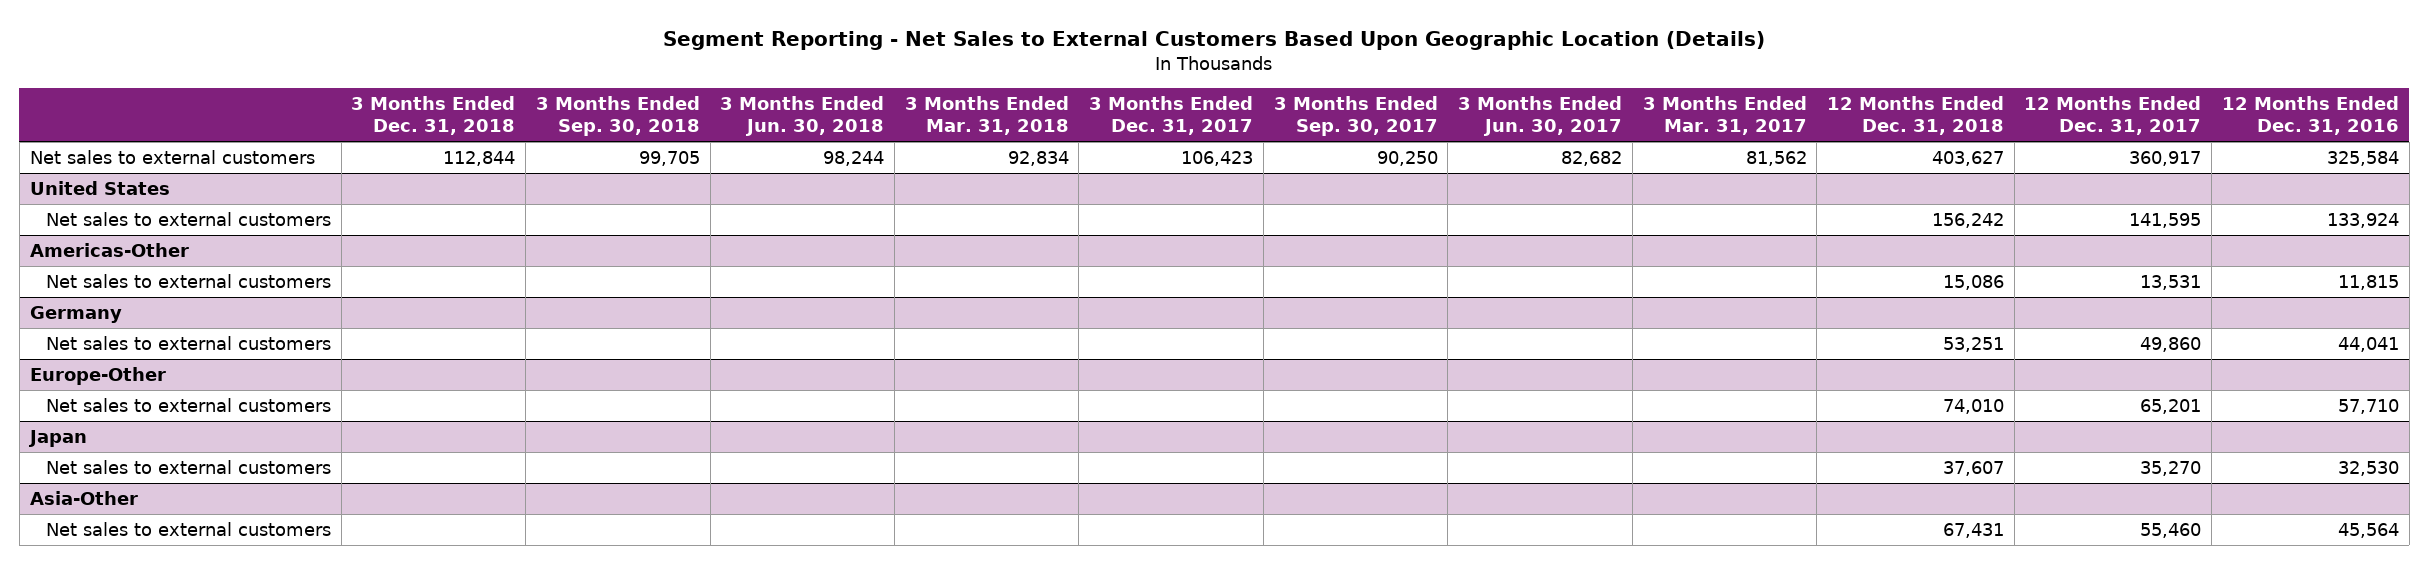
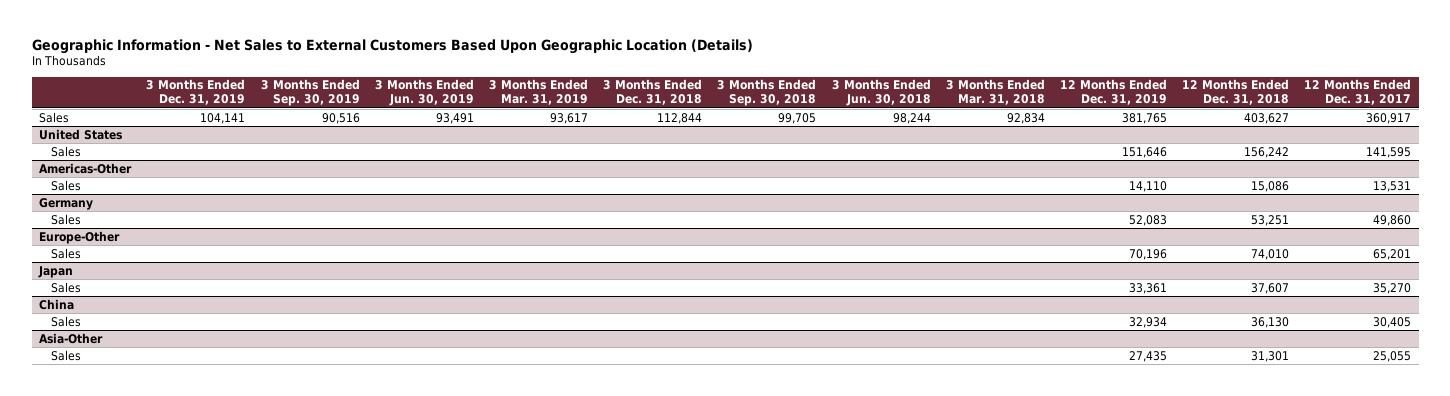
[663,31,1766,51] Segment Reporting - Net Sales to External Customers Based Upon Geographic Location (Details) -> [31,38,753,54] Geographic Information - Net Sales to External Customers Based Upon Geographic Location (Details)
[1089,95,1254,136] 3 Months Ended Dec. 31, 2017 -> none
[1273,95,1438,137] 3 Months Ended Sep. 30, 2017 -> none
[1458,95,1623,137] 3 Months Ended Jun. 30, 2017 -> none
[1642,95,1807,136] 3 Months Ended Mar. 31, 2017 -> none
[2221,95,2399,136] 12 Months Ended Dec. 31, 2016 -> none
none -> [146,79,246,106] 3 Months Ended Dec. 31, 2019
none -> [260,79,360,107] 3 Months Ended Sep. 30, 2019
none -> [374,79,474,107] 3 Months Ended Jun. 30, 2019
none -> [488,79,588,106] 3 Months Ended Mar. 31, 2019
none -> [1059,79,1167,106] 12 Months Ended Dec. 31, 2019
[29,149,315,164] Net sales to external customers -> [39,111,70,123] Sales
[45,211,331,226] Net sales to external customers -> [50,145,81,157] Sales
[45,273,331,288] Net sales to external customers -> [50,179,81,191] Sales
[45,335,331,350] Net sales to external customers -> [50,213,81,225] Sales
[45,397,331,412] Net sales to external customers -> [50,247,81,259] Sales
[45,459,331,474] Net sales to external customers -> [50,281,81,293] Sales
none -> [39,298,75,310] China
none -> [50,315,81,327] Sales
[45,521,331,536] Net sales to external customers -> [50,349,81,361] Sales
[1943,522,2005,538] 67,431 -> [1251,350,1290,362] 31,301
[2140,522,2202,538] 55,460 -> [1373,350,1412,362] 25,055

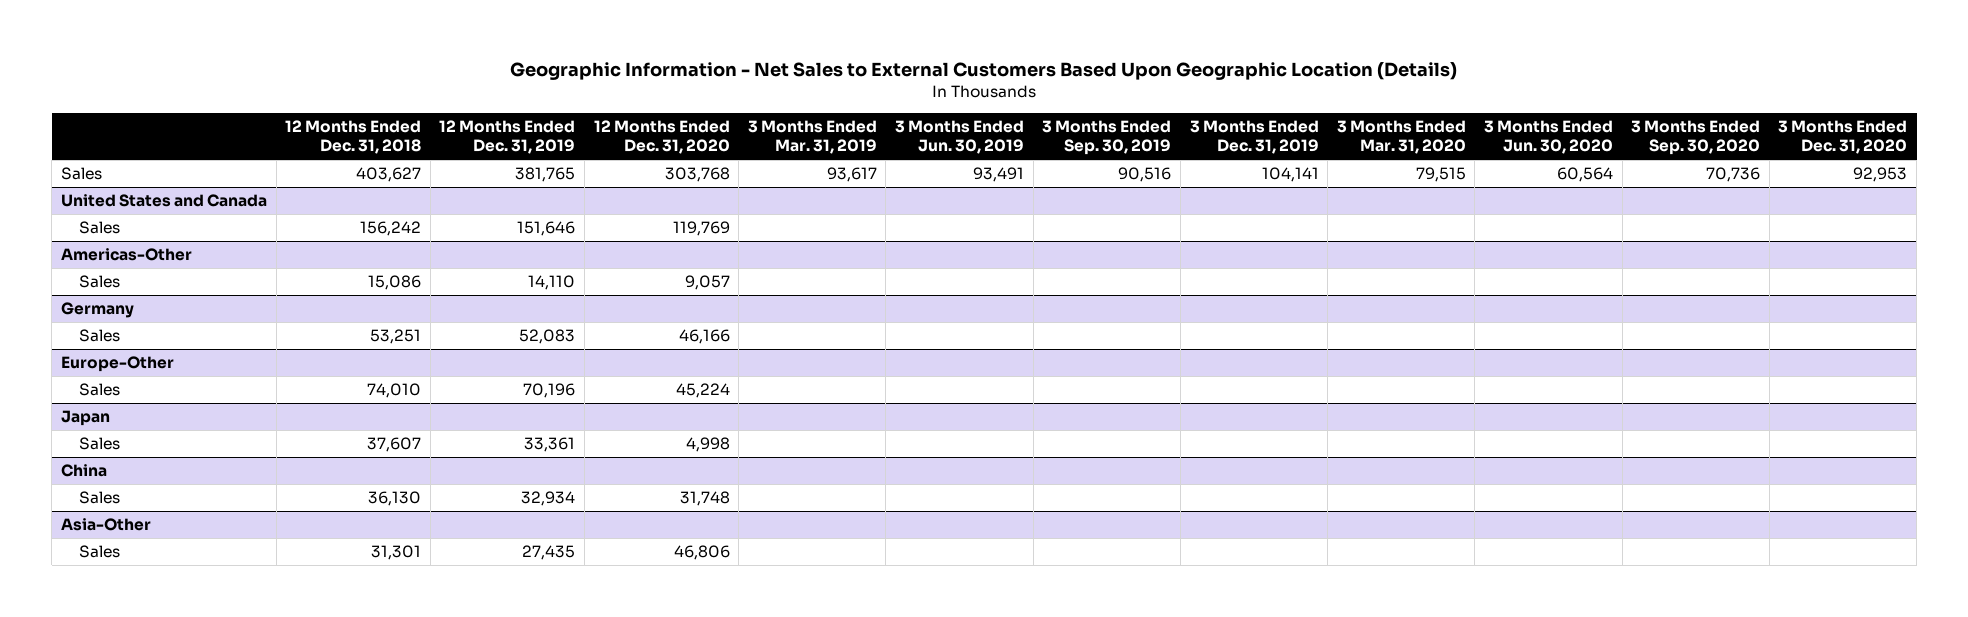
[603,79,703,106] 3 Months Ended Dec. 31, 2018 -> none
[717,79,817,107] 3 Months Ended Sep. 30, 2018 -> none
[831,79,931,107] 3 Months Ended Jun. 30, 2018 -> none
[945,79,1045,106] 3 Months Ended Mar. 31, 2018 -> none
[1304,79,1412,106] 12 Months Ended Dec. 31, 2017 -> none
none -> [593,120,730,155] 12 Months Ended Dec. 31, 2020
none -> [1336,120,1466,155] 3 Months Ended Mar. 31, 2020
none -> [1483,120,1613,155] 3 Months Ended Jun. 30, 2020
none -> [1631,120,1761,156] 3 Months Ended Sep. 30, 2020
none -> [1778,120,1908,155] 3 Months Ended Dec. 31, 2020
[39,128,123,140] United States -> [60,194,267,208] United States and Canada

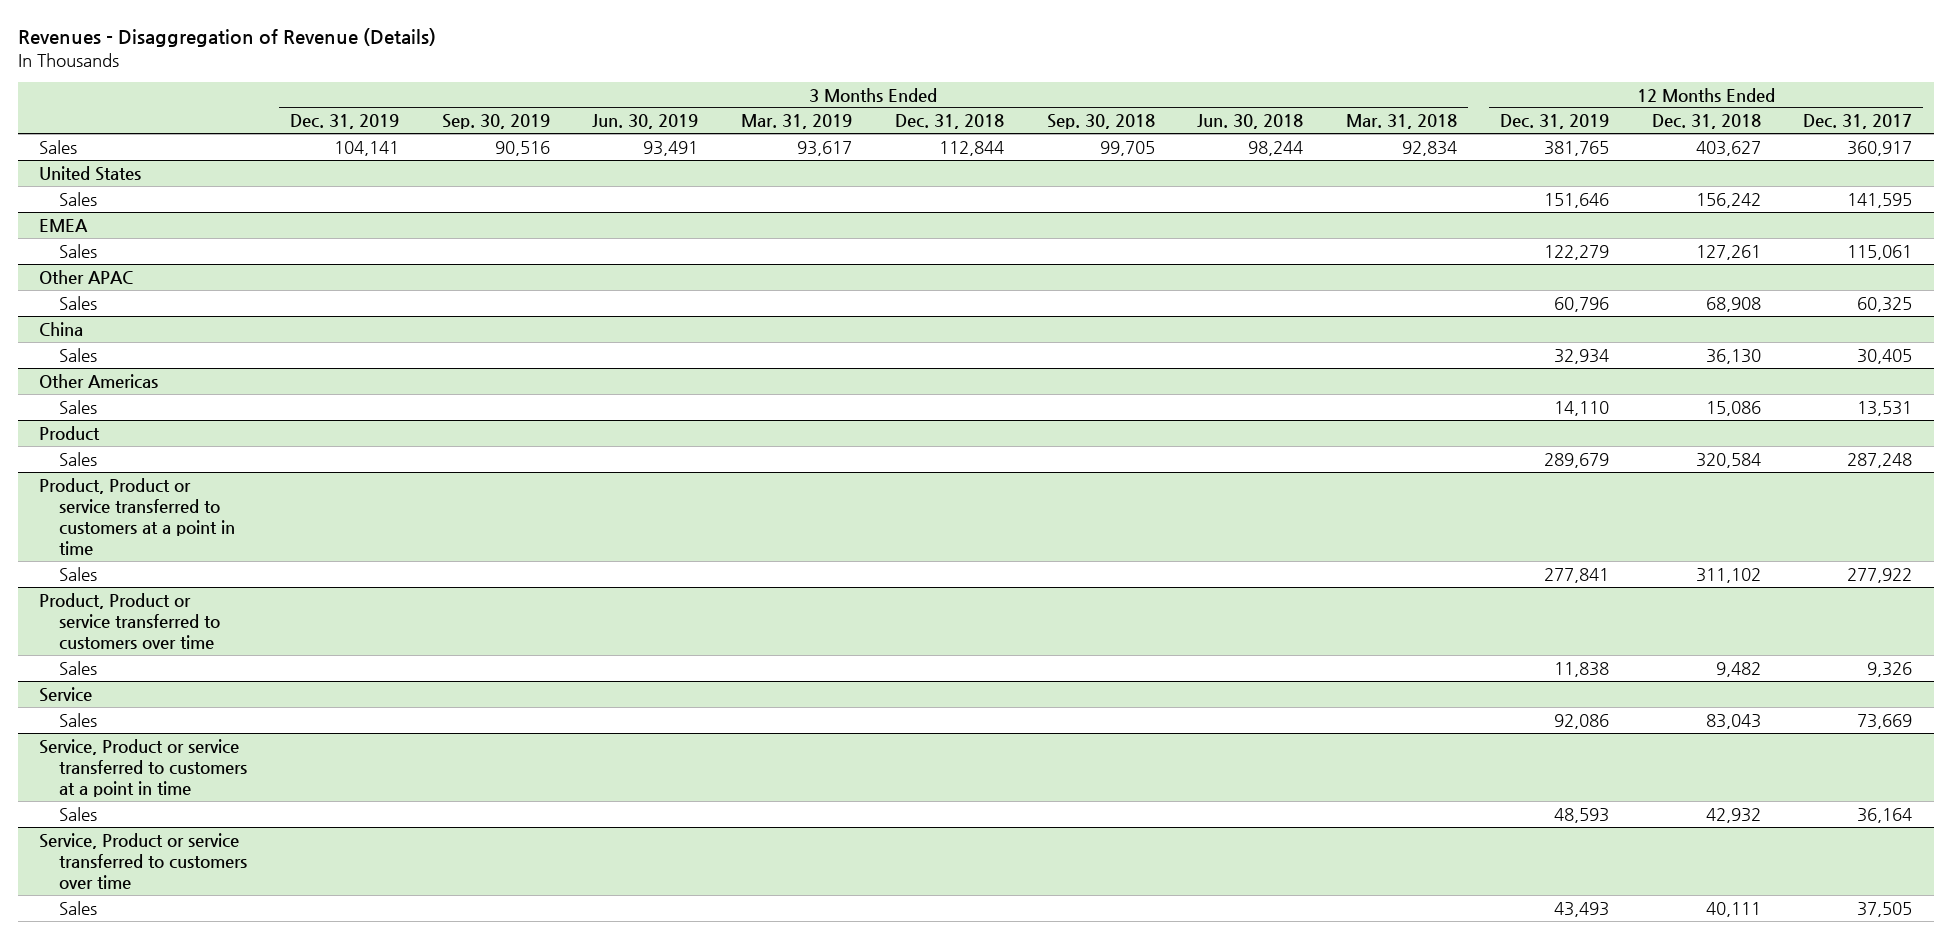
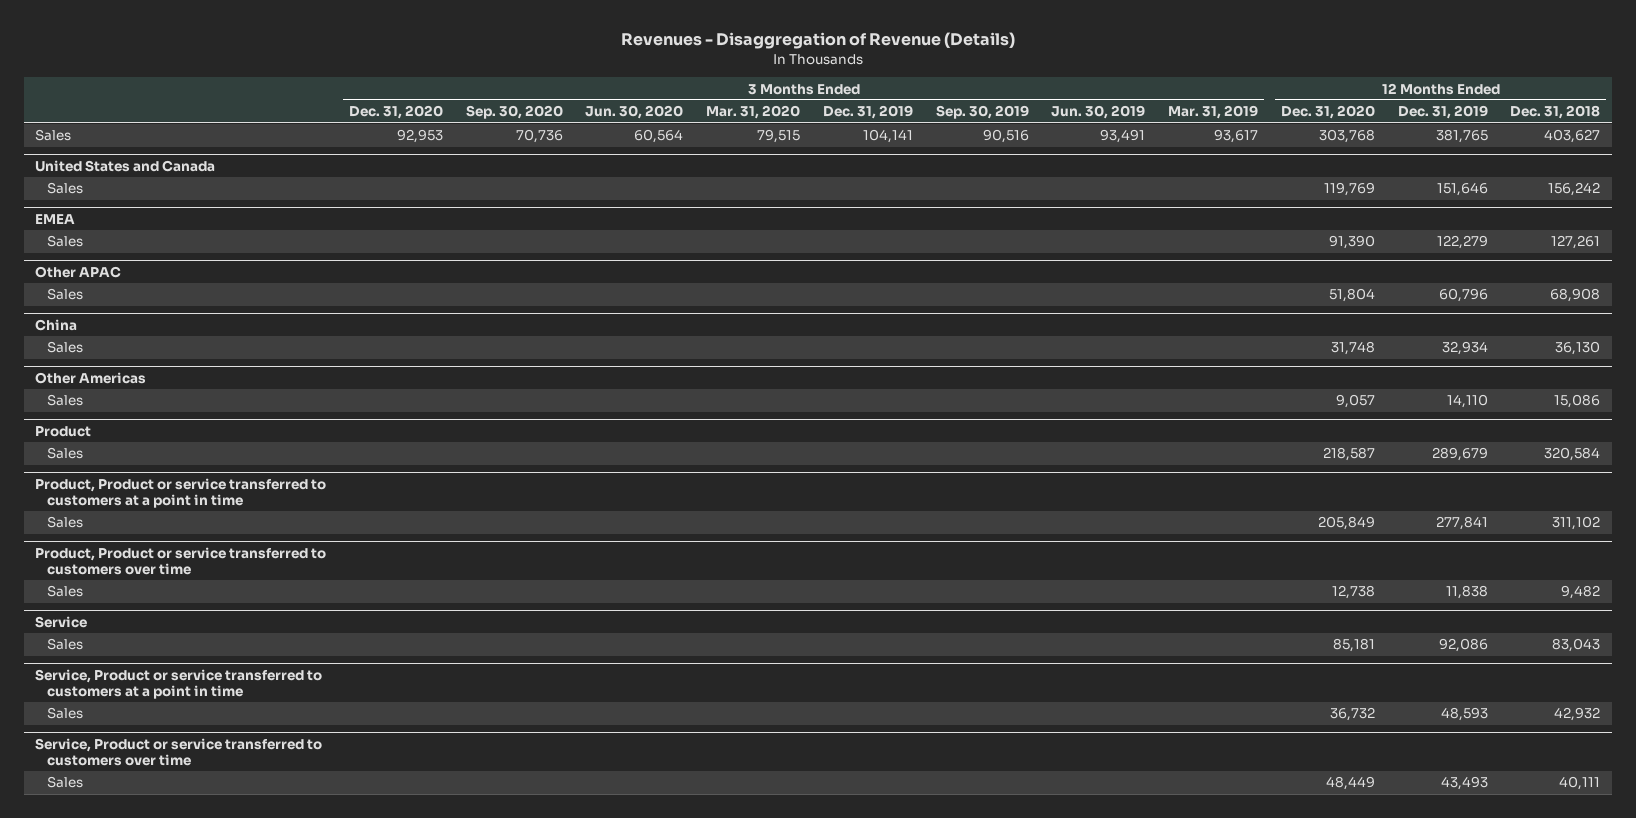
[894,114,1004,130] Dec. 31, 2018 -> none
[1046,114,1155,130] Sep. 30, 2018 -> none
[1197,114,1304,130] Jun. 30, 2018 -> none
[1346,114,1458,130] Mar. 31, 2018 -> none
[1803,114,1913,130] Dec. 31, 2017 -> none
none -> [348,105,443,120] Dec. 31, 2020
none -> [465,105,563,120] Sep. 30, 2020
none -> [585,105,684,120] Jun. 30, 2020
none -> [706,105,801,120] Mar. 31, 2020
none -> [1280,105,1375,120] Dec. 31, 2020
[38,165,141,181] United States -> [35,160,216,173] United States and Canada

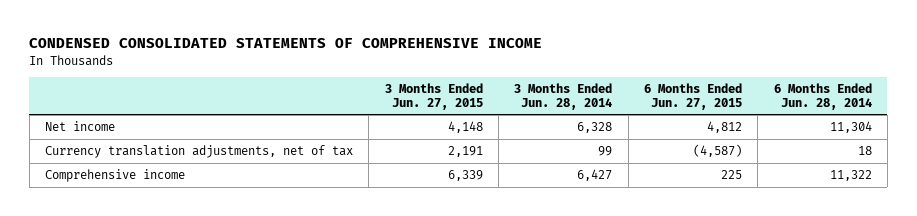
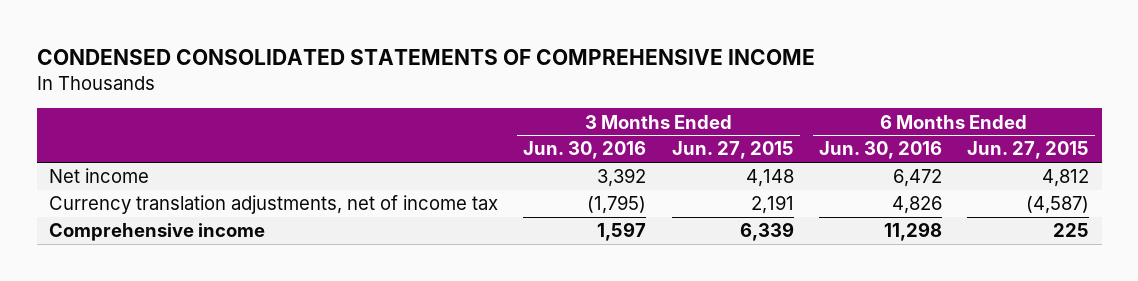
[514,82,613,110] 3 Months Ended Jun. 28, 2014 -> none
[773,82,872,110] 6 Months Ended Jun. 28, 2014 -> none
none -> [523,141,647,160] Jun. 30, 2016
none -> [818,141,942,160] Jun. 30, 2016
[45,145,354,159] Currency translation adjustments, net of tax -> [49,195,499,215] Currency translation adjustments, net of income tax

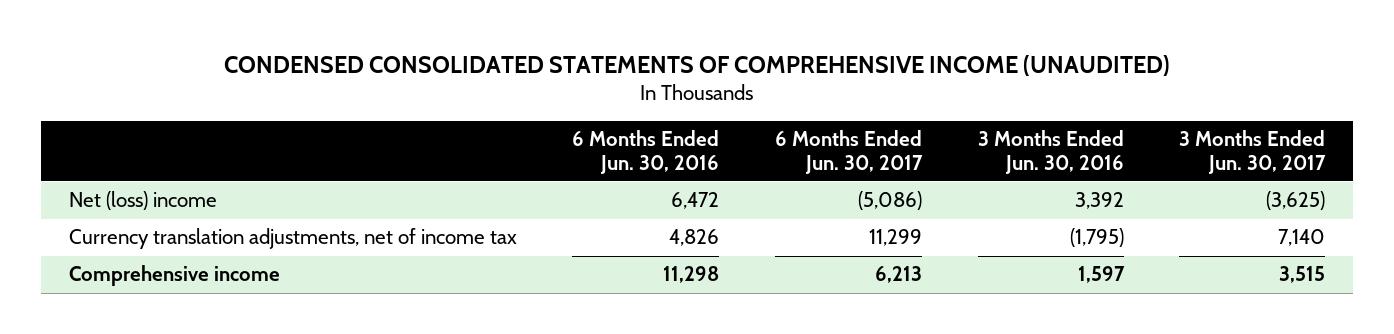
[36,49,815,66] CONDENSED CONSOLIDATED STATEMENTS OF COMPREHENSIVE INCOME -> [224,54,1171,76] CONDENSED CONSOLIDATED STATEMENTS OF COMPREHENSIVE INCOME (UNAUDITED)
[671,141,794,160] Jun. 27, 2015 -> none
[967,141,1090,160] Jun. 27, 2015 -> none
none -> [775,130,924,174] 6 Months Ended Jun. 30, 2017
none -> [1179,130,1327,174] 3 Months Ended Jun. 30, 2017
[49,168,150,184] Net income -> [68,191,217,211] Net (loss) income

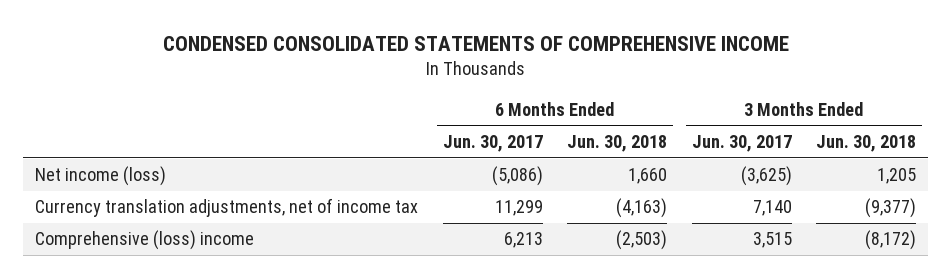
[224,54,1171,76] CONDENSED CONSOLIDATED STATEMENTS OF COMPREHENSIVE INCOME (UNAUDITED) -> [162,35,789,51] CONDENSED CONSOLIDATED STATEMENTS OF COMPREHENSIVE INCOME
[572,130,720,174] 6 Months Ended Jun. 30, 2016 -> none
[977,130,1124,174] 3 Months Ended Jun. 30, 2016 -> none
none -> [567,134,668,152] Jun. 30, 2018
none -> [816,134,917,152] Jun. 30, 2018
[68,191,217,211] Net (loss) income -> [35,166,167,187] Net income (loss)
[68,265,280,287] Comprehensive income -> [35,230,255,251] Comprehensive (loss) income

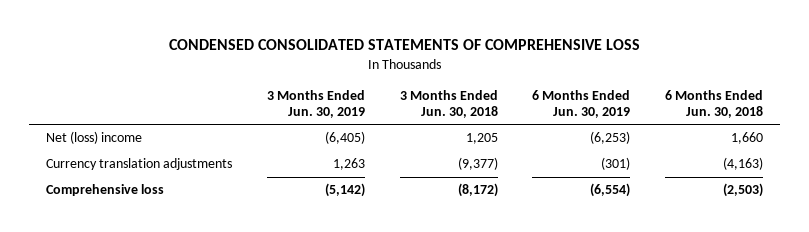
[162,35,789,51] CONDENSED CONSOLIDATED STATEMENTS OF COMPREHENSIVE INCOME -> [168,39,640,51] CONDENSED CONSOLIDATED STATEMENTS OF COMPREHENSIVE LOSS
[442,134,543,152] Jun. 30, 2017 -> none
[691,134,792,152] Jun. 30, 2017 -> none
none -> [267,89,366,119] 3 Months Ended Jun. 30, 2019
none -> [532,89,631,119] 6 Months Ended Jun. 30, 2019
[35,166,167,187] Net income (loss) -> [46,131,143,145] Net (loss) income
[35,198,419,218] Currency translation adjustments, net of income tax -> [46,158,233,171] Currency translation adjustments
[35,230,255,251] Comprehensive (loss) income -> [46,184,165,197] Comprehensive loss

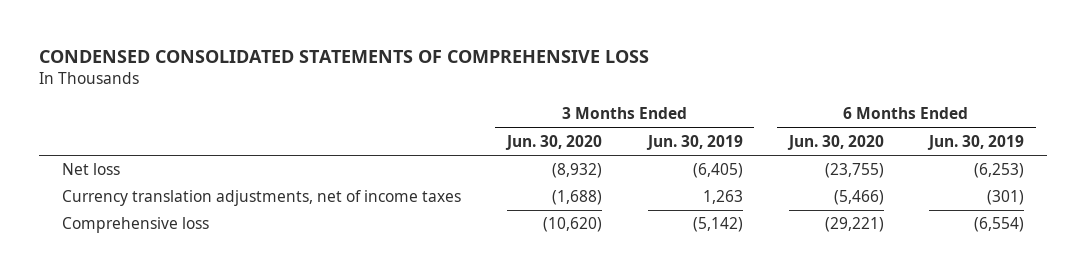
[399,89,498,119] 3 Months Ended Jun. 30, 2018 -> none
[664,89,763,119] 6 Months Ended Jun. 30, 2018 -> none
none -> [504,134,602,150] Jun. 30, 2020
none -> [786,134,884,150] Jun. 30, 2020
[46,131,143,145] Net (loss) income -> [61,163,120,176] Net loss
[46,158,233,171] Currency translation adjustments -> [61,190,461,207] Currency translation adjustments, net of income taxes

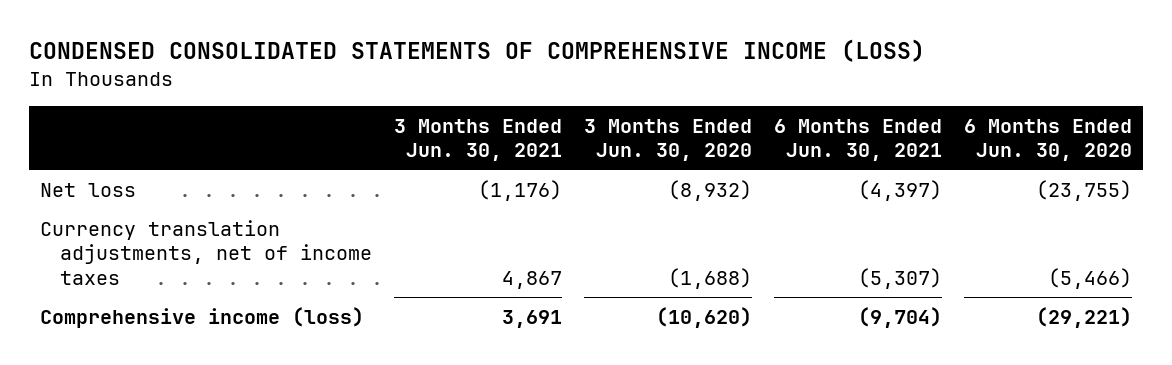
[38,50,649,64] CONDENSED CONSOLIDATED STATEMENTS OF COMPREHENSIVE LOSS -> [28,39,925,63] CONDENSED CONSOLIDATED STATEMENTS OF COMPREHENSIVE INCOME (LOSS)
[645,134,743,150] Jun. 30, 2019 -> none
[927,134,1025,150] Jun. 30, 2019 -> none
none -> [393,118,562,162] 3 Months Ended Jun. 30, 2021
none -> [773,118,942,162] 6 Months Ended Jun. 30, 2021
[61,217,209,234] Comprehensive loss -> [39,306,364,328] Comprehensive income (loss)

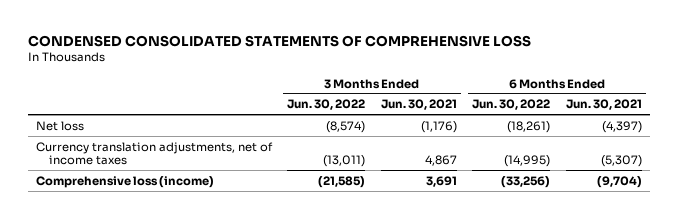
[28,39,925,63] CONDENSED CONSOLIDATED STATEMENTS OF COMPREHENSIVE INCOME (LOSS) -> [27,34,531,47] CONDENSED CONSOLIDATED STATEMENTS OF COMPREHENSIVE LOSS
[583,118,752,162] 3 Months Ended Jun. 30, 2020 -> none
[963,118,1132,162] 6 Months Ended Jun. 30, 2020 -> none
none -> [287,99,366,111] Jun. 30, 2022
none -> [472,99,551,111] Jun. 30, 2022
[39,306,364,328] Comprehensive income (loss) -> [35,175,214,188] Comprehensive loss (income)

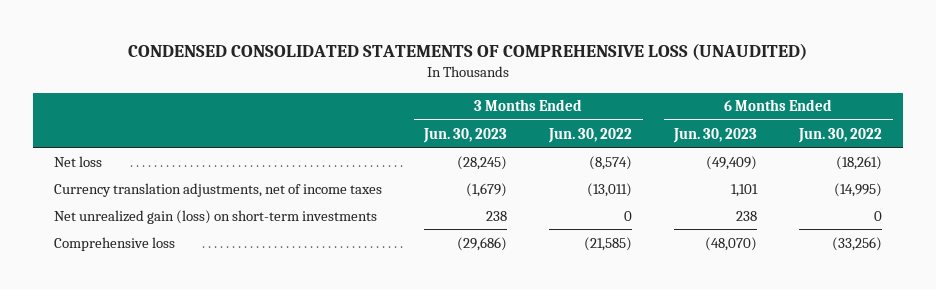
[27,34,531,47] CONDENSED CONSOLIDATED STATEMENTS OF COMPREHENSIVE LOSS -> [128,42,808,60] CONDENSED CONSOLIDATED STATEMENTS OF COMPREHENSIVE LOSS (UNAUDITED)
[380,99,457,111] Jun. 30, 2021 -> none
[565,99,642,111] Jun. 30, 2021 -> none
none -> [423,127,508,143] Jun. 30, 2023
none -> [673,127,758,143] Jun. 30, 2023
none -> [54,209,378,224] Net unrealized gain (loss) on short-term investments
[35,175,214,188] Comprehensive loss (income) -> [54,236,176,251] Comprehensive loss

